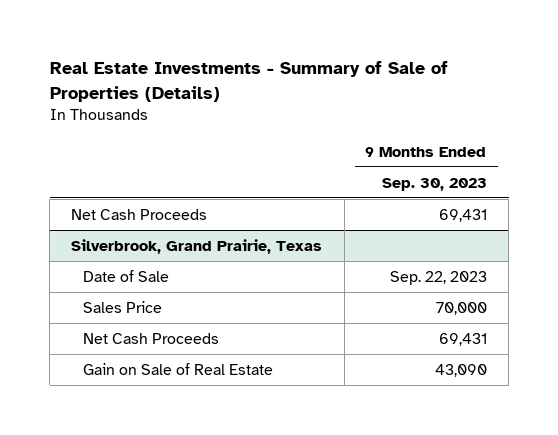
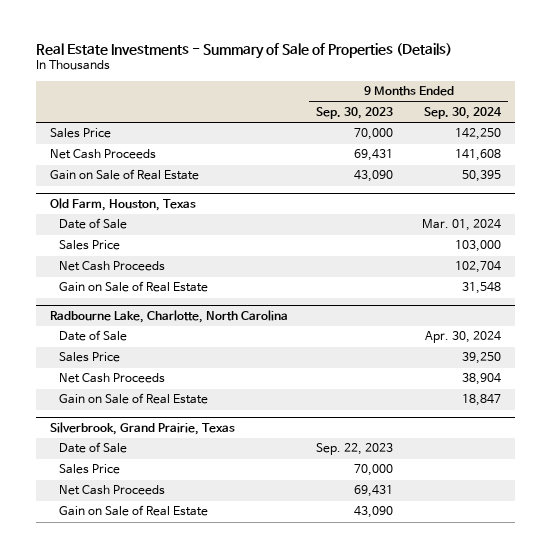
none -> [423,107,502,120] Sep. 30, 2024
none -> [50,128,112,139] Sales Price
none -> [50,169,200,181] Gain on Sale of Real Estate
none -> [50,197,197,211] Old Farm, Houston, Texas
none -> [59,218,128,230] Date of Sale
none -> [59,240,121,251] Sales Price
none -> [59,261,166,272] Net Cash Proceeds
none -> [59,281,209,293] Gain on Sale of Real Estate
none -> [50,309,289,323] Radbourne Lake, Charlotte, North Carolina
none -> [59,330,128,342] Date of Sale
none -> [59,352,121,363] Sales Price
none -> [59,373,166,384] Net Cash Proceeds
none -> [59,393,209,405] Gain on Sale of Real Estate

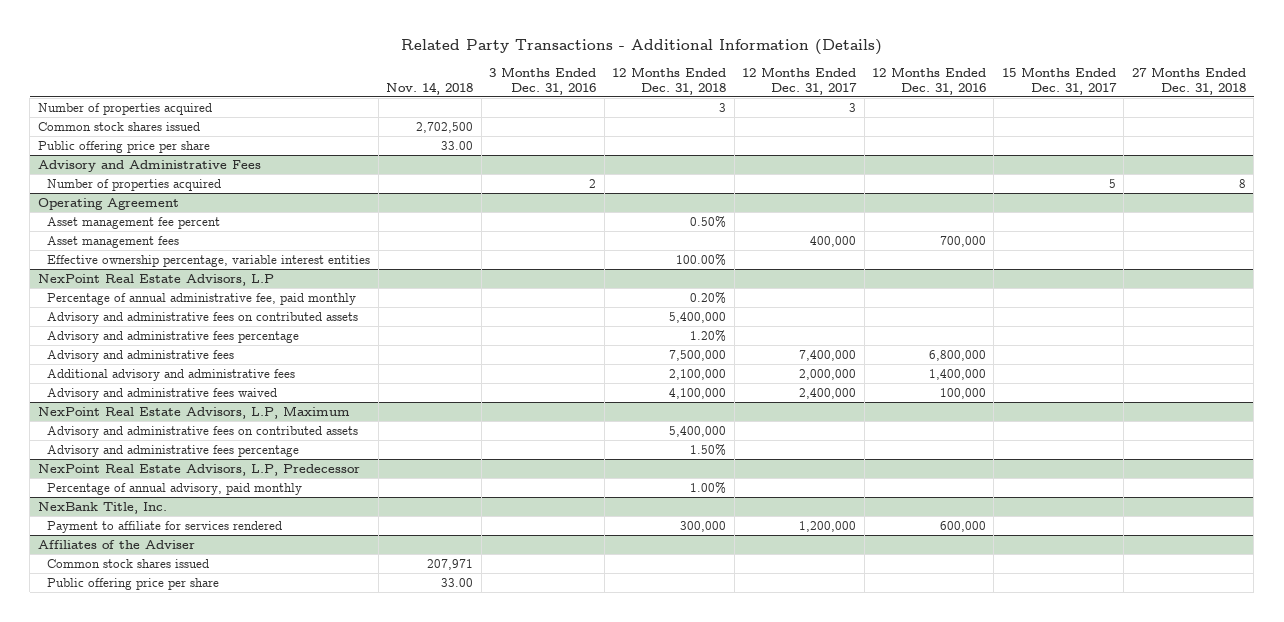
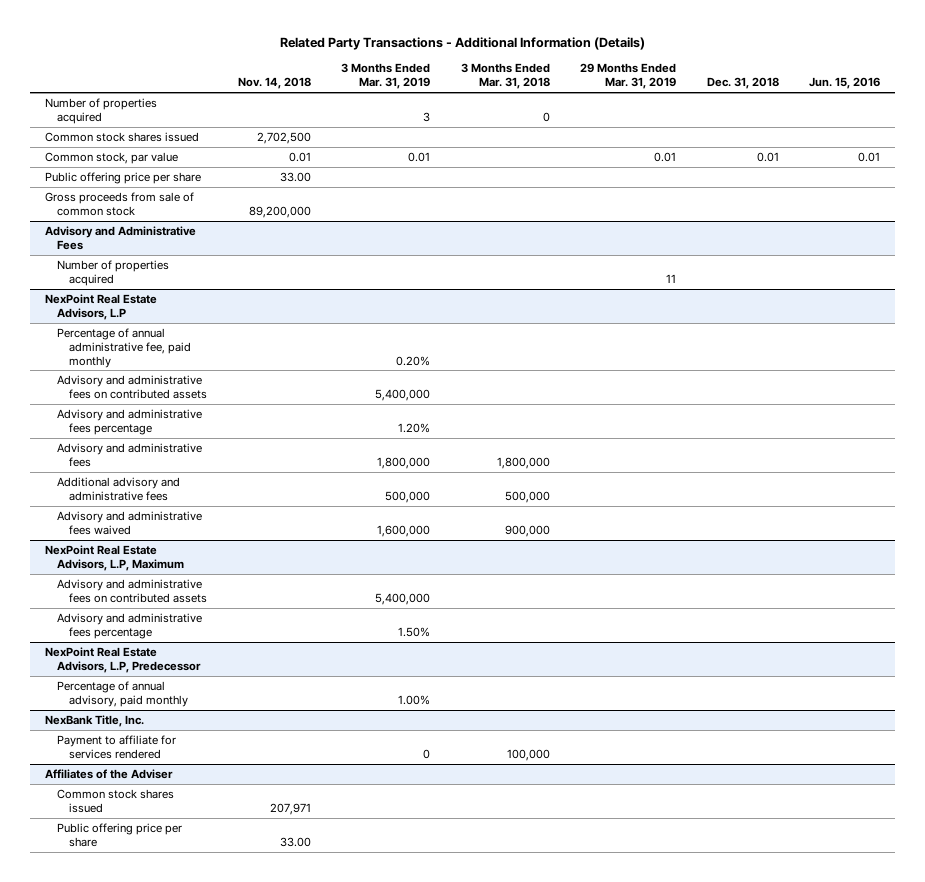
[489,66,597,95] 3 Months Ended Dec. 31, 2016 -> none
[612,66,727,95] 12 Months Ended Dec. 31, 2018 -> none
[742,66,858,95] 12 Months Ended Dec. 31, 2017 -> none
[872,66,987,95] 12 Months Ended Dec. 31, 2016 -> none
[1001,66,1117,95] 15 Months Ended Dec. 31, 2017 -> none
[1131,66,1246,95] 27 Months Ended Dec. 31, 2018 -> none
none -> [341,63,431,90] 3 Months Ended Mar. 31, 2019
none -> [460,63,550,90] 3 Months Ended Mar. 31, 2018
none -> [580,63,677,90] 29 Months Ended Mar. 31, 2019
none -> [706,77,779,90] Dec. 31, 2018
none -> [808,77,880,90] Jun. 15, 2016
none -> [45,151,179,164] Common stock, par value
none -> [45,191,195,216] Gross proceeds from sale of common stock
[37,198,179,211] Operating Agreement -> none
[47,217,221,230] Asset management fee percent -> none
[47,236,180,249] Asset management fees -> none
[47,255,371,268] Effective ownership percentage, variable interest entities -> none

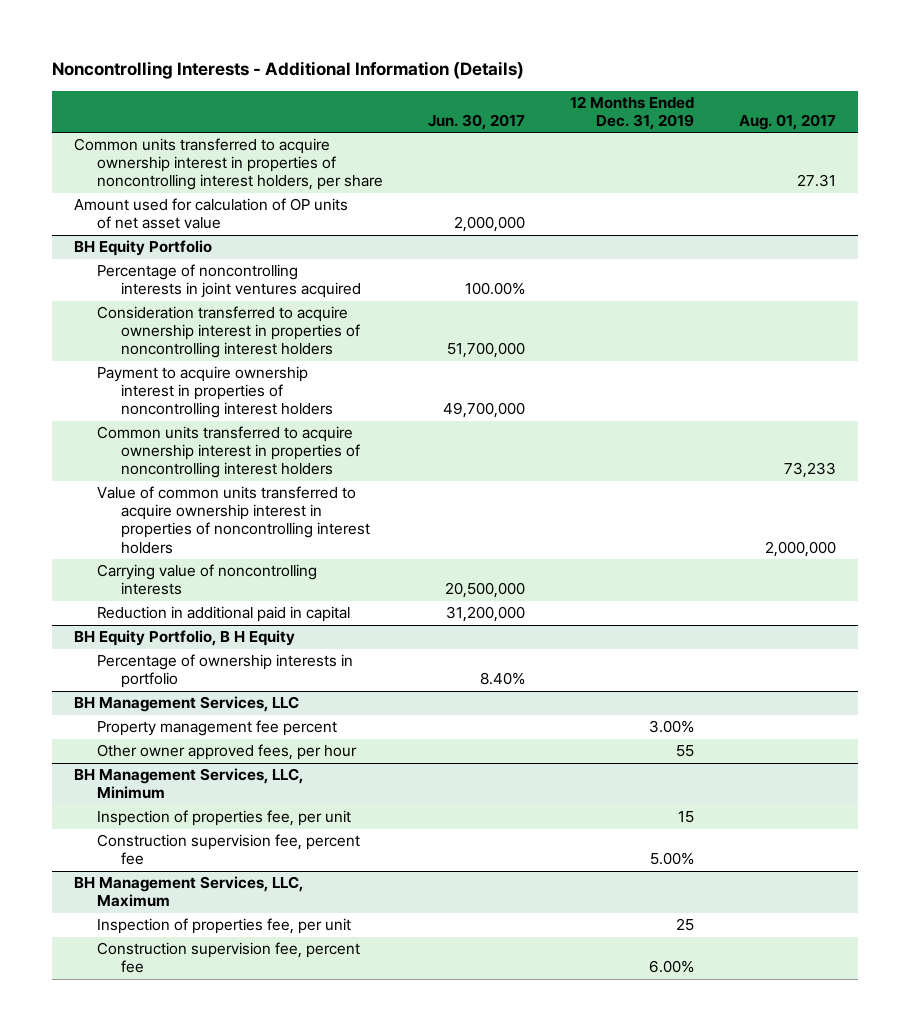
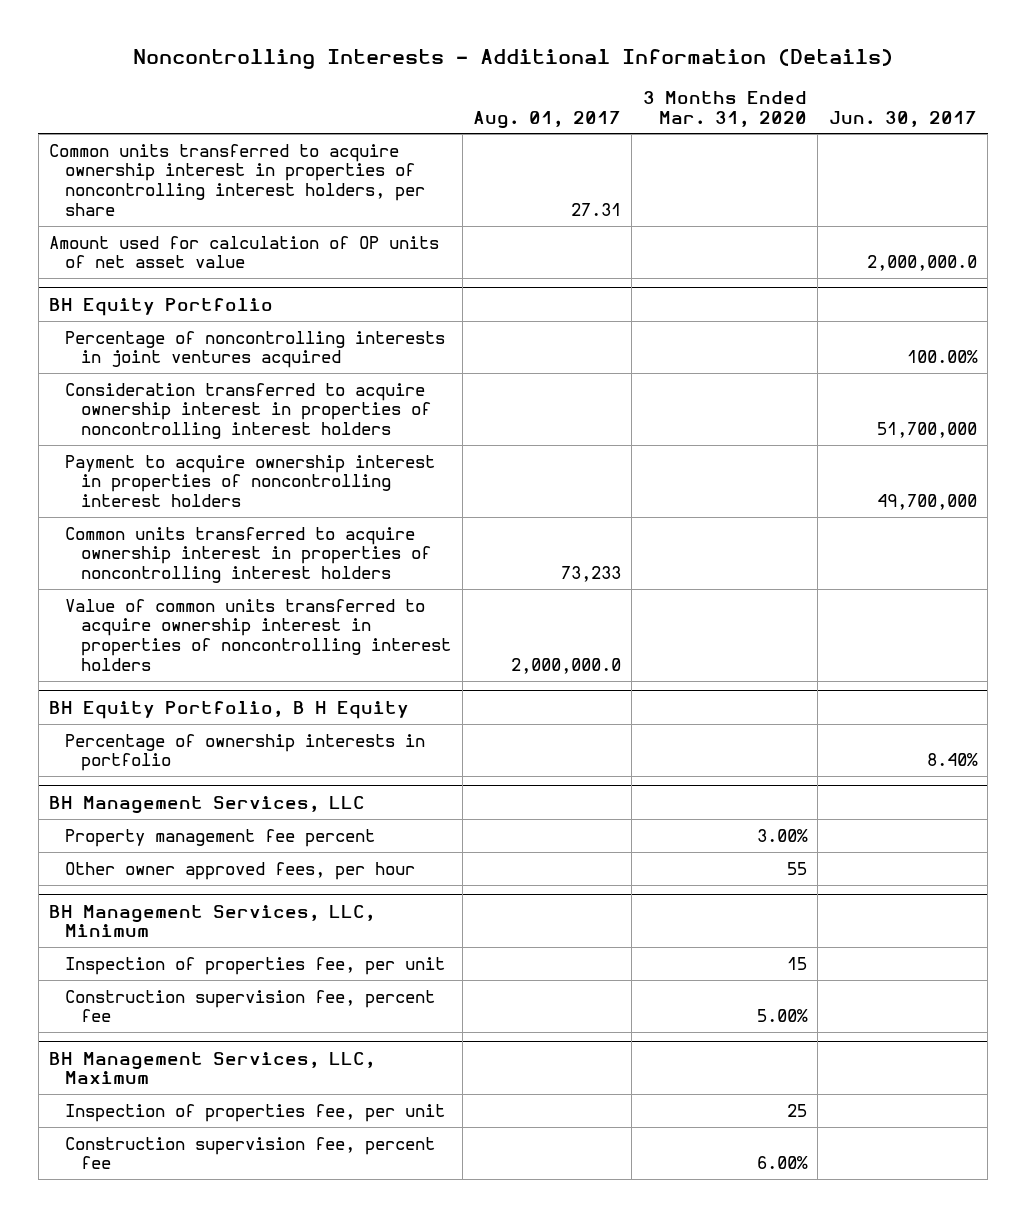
[570,95,695,130] 12 Months Ended Dec. 31, 2019 -> none
none -> [642,90,807,127] 3 Months Ended Mar. 31, 2020
[454,216,526,233] 2,000,000 -> [866,255,977,272] 2,000,000.0
[97,564,318,596] Carrying value of noncontrolling interests -> none
[97,606,351,623] Reduction in additional paid in capital -> none
[765,540,837,557] 2,000,000 -> [511,658,622,675] 2,000,000.0

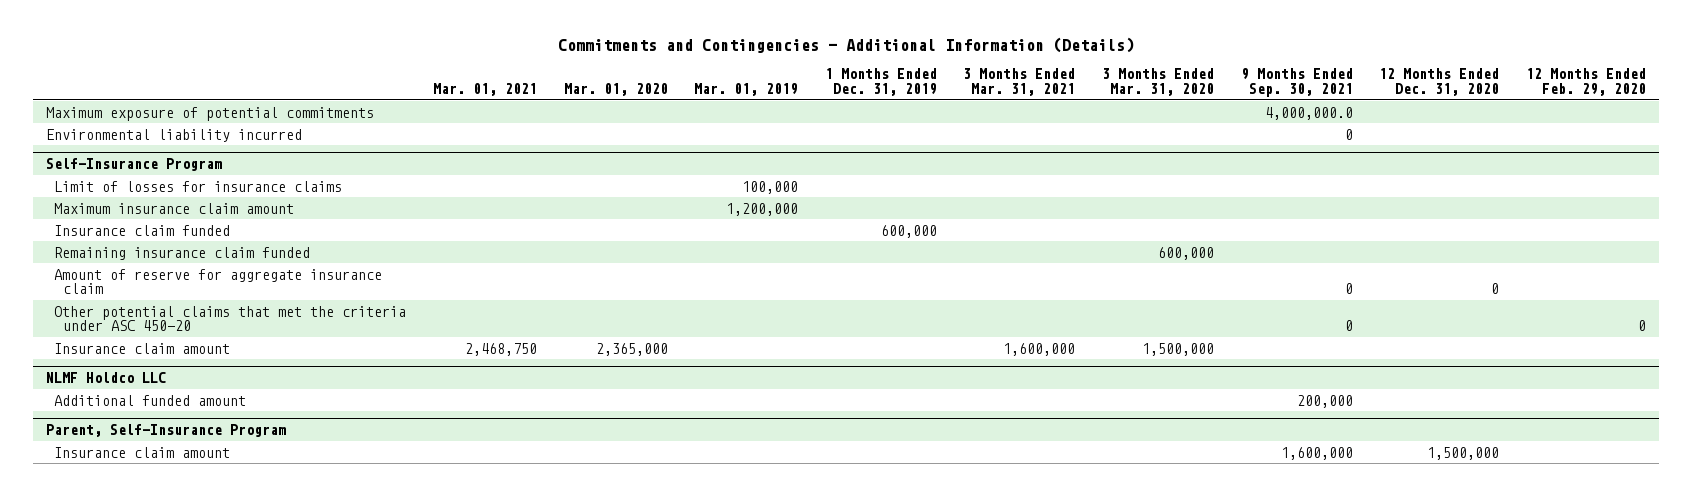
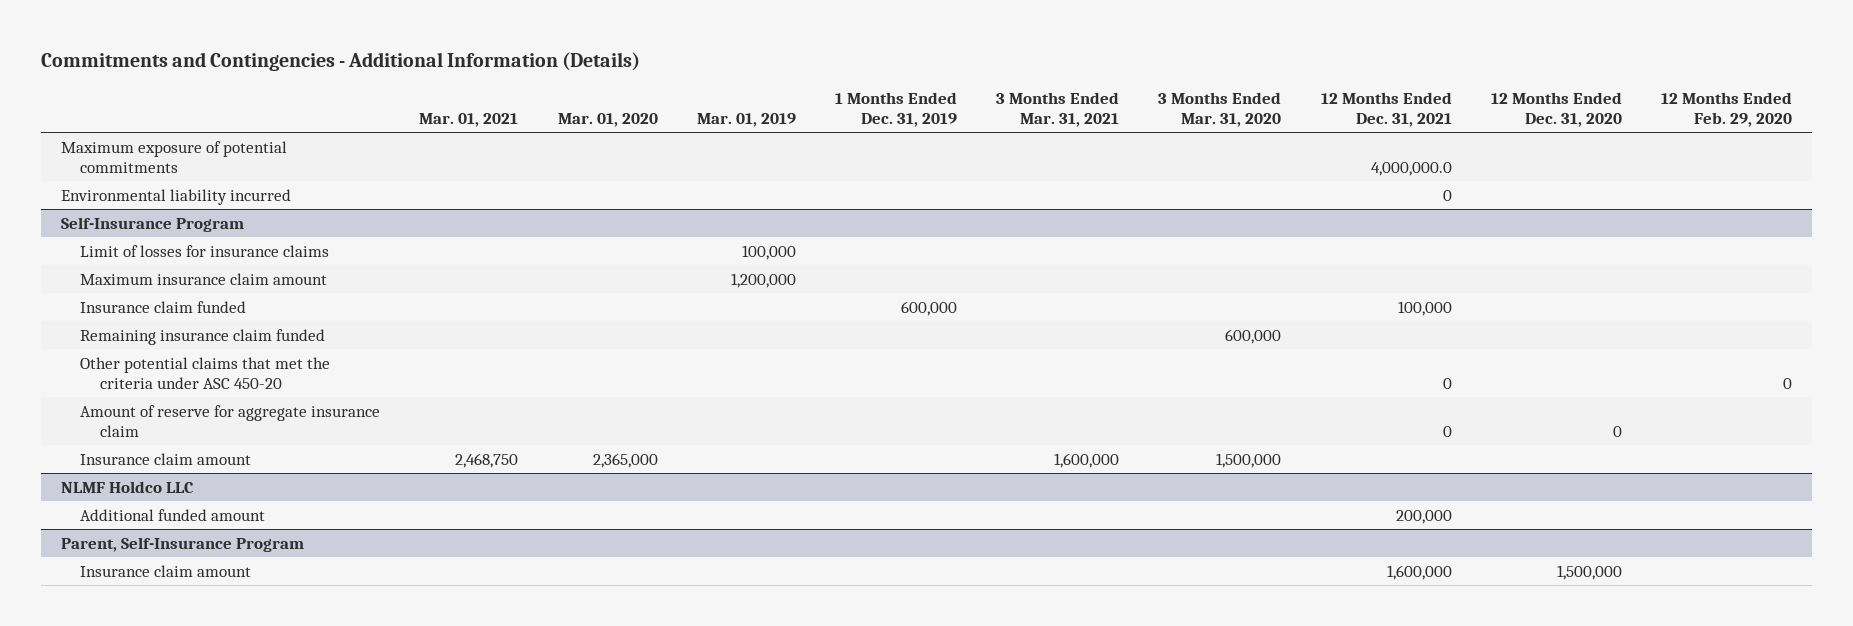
[1240,68,1353,98] 9 Months Ended Sep. 30, 2021 -> none
none -> [1320,91,1452,128] 12 Months Ended Dec. 31, 2021
[54,268,383,295] Amount of reserve for aggregate insurance claim -> [80,404,381,438] Amount of reserve for aggregate insurance claim

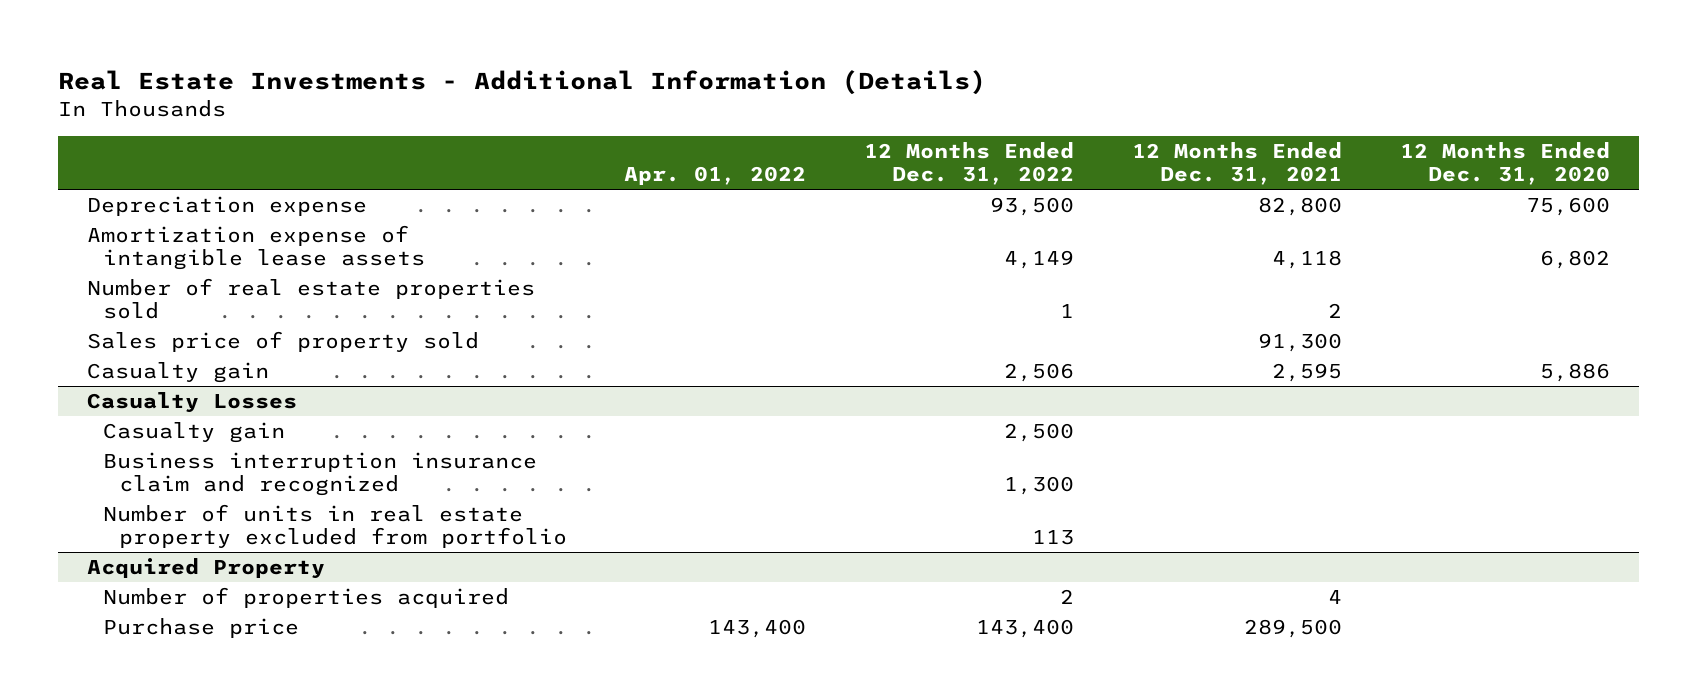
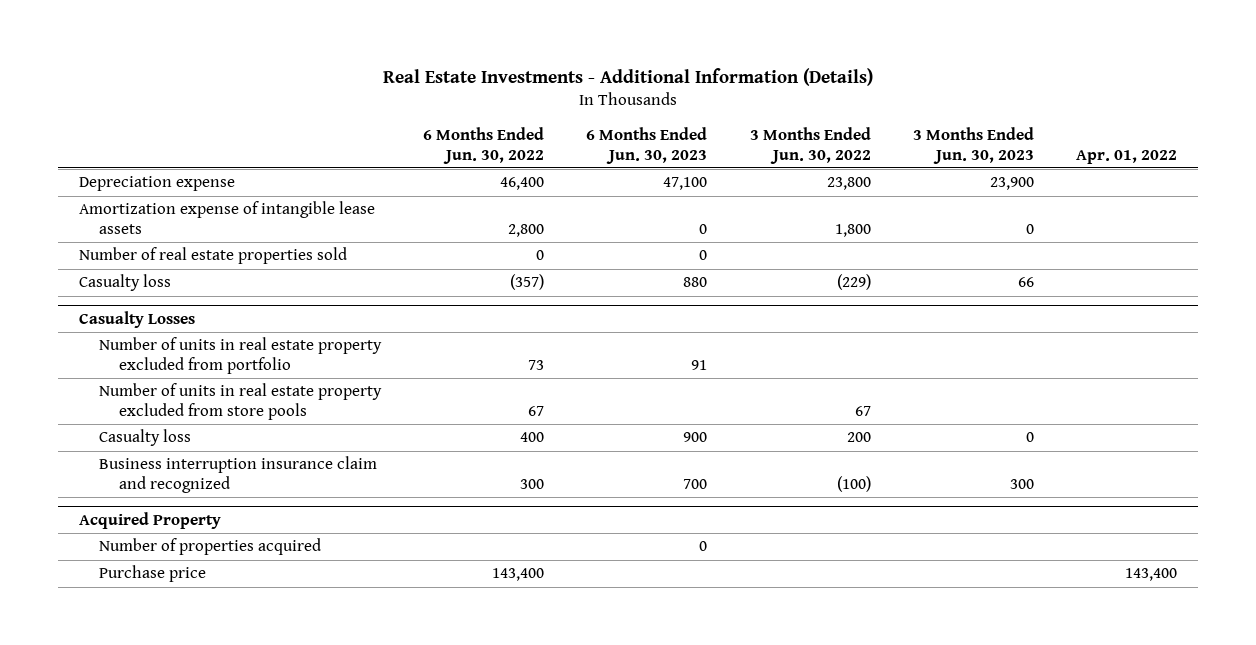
[864,141,1075,186] 12 Months Ended Dec. 31, 2022 -> none
[1132,141,1343,186] 12 Months Ended Dec. 31, 2021 -> none
[1400,141,1611,186] 12 Months Ended Dec. 31, 2020 -> none
none -> [423,127,545,164] 6 Months Ended Jun. 30, 2022
none -> [586,127,708,164] 6 Months Ended Jun. 30, 2023
none -> [749,127,871,164] 3 Months Ended Jun. 30, 2022
none -> [912,127,1034,164] 3 Months Ended Jun. 30, 2023
[86,330,479,352] Sales price of property sold -> none
[86,361,269,383] Casualty gain -> none
none -> [78,274,171,292] Casualty loss
[102,421,285,443] Casualty gain -> none
none -> [98,383,382,420] Number of units in real estate property excluded from store pools
none -> [98,429,191,447] Casualty loss
[102,451,537,497] Business interruption insurance claim and recognized -> [98,456,377,493] Business interruption insurance claim and recognized

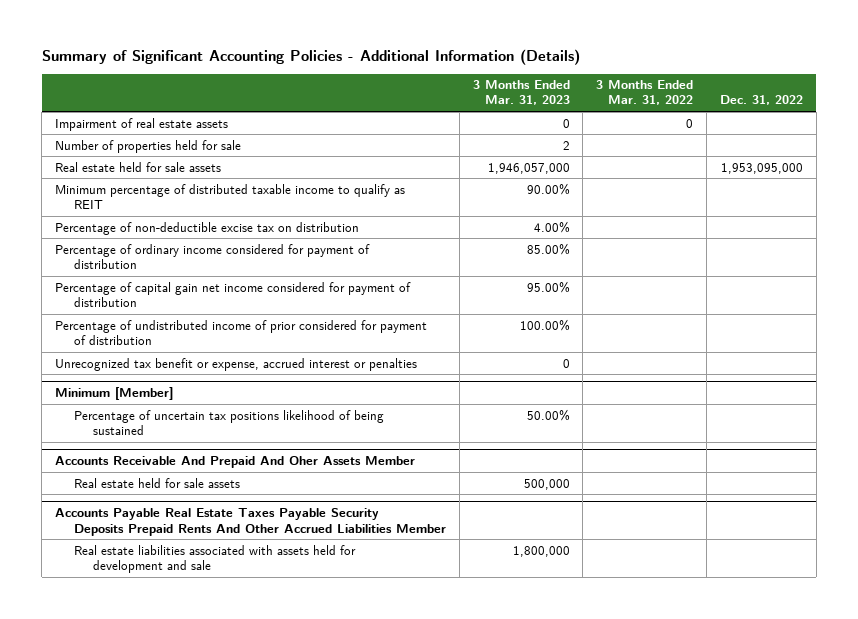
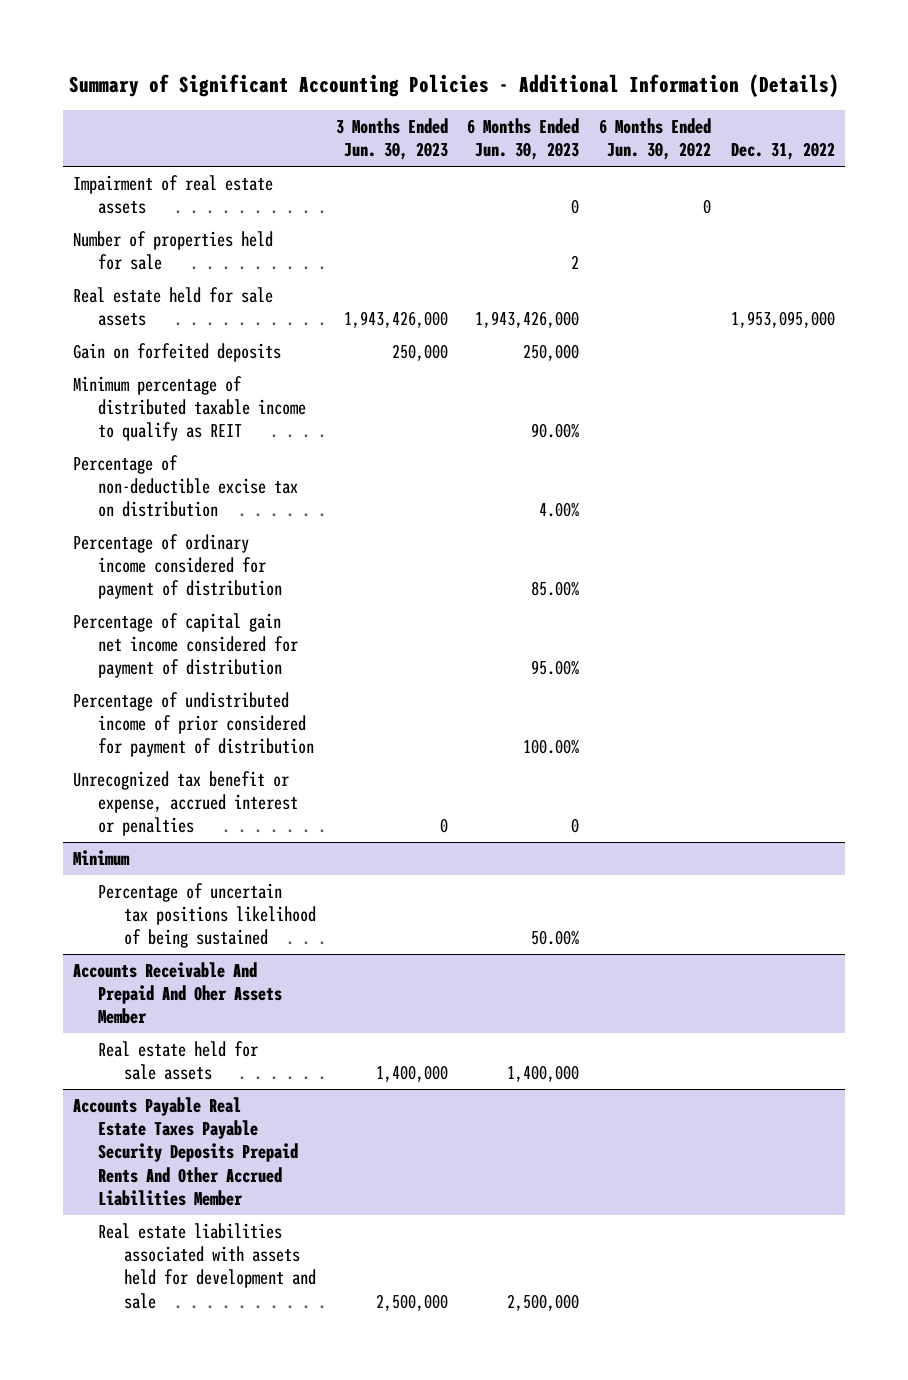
[472,80,570,106] 3 Months Ended Mar. 31, 2023 -> none
[596,80,694,106] 3 Months Ended Mar. 31, 2022 -> none
none -> [335,118,448,161] 3 Months Ended Jun. 30, 2023
none -> [467,118,580,161] 6 Months Ended Jun. 30, 2023
none -> [599,118,712,161] 6 Months Ended Jun. 30, 2022
none -> [72,342,281,362] Gain on forfeited deposits
[54,387,173,401] Minimum [Member] -> [72,849,130,866] Minimum

